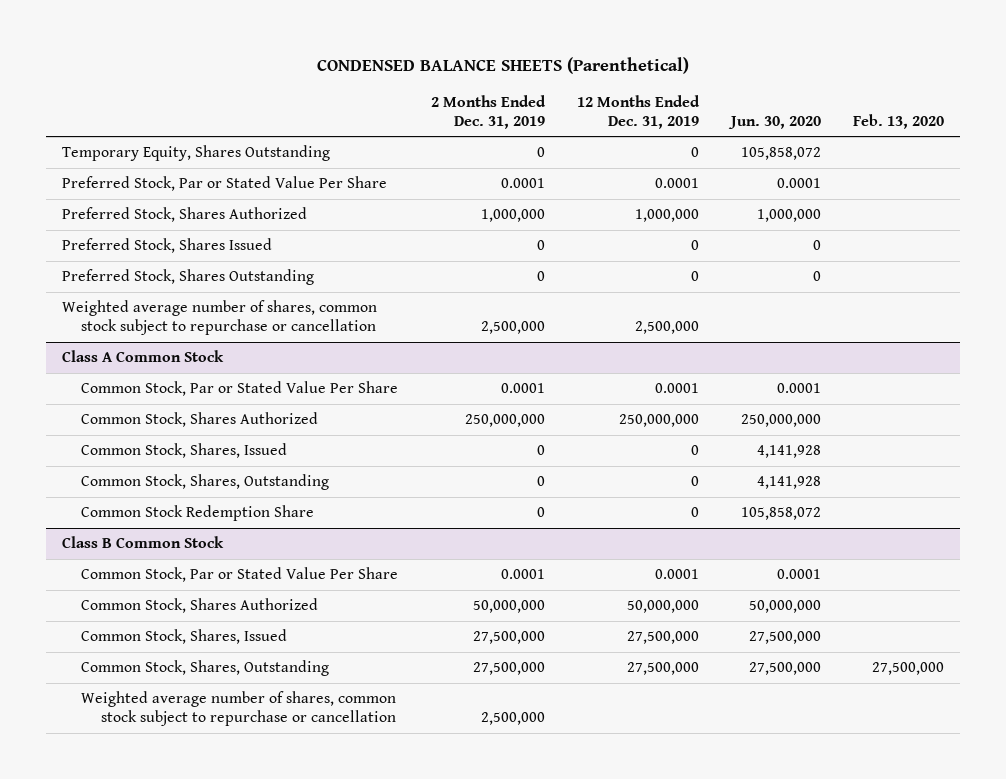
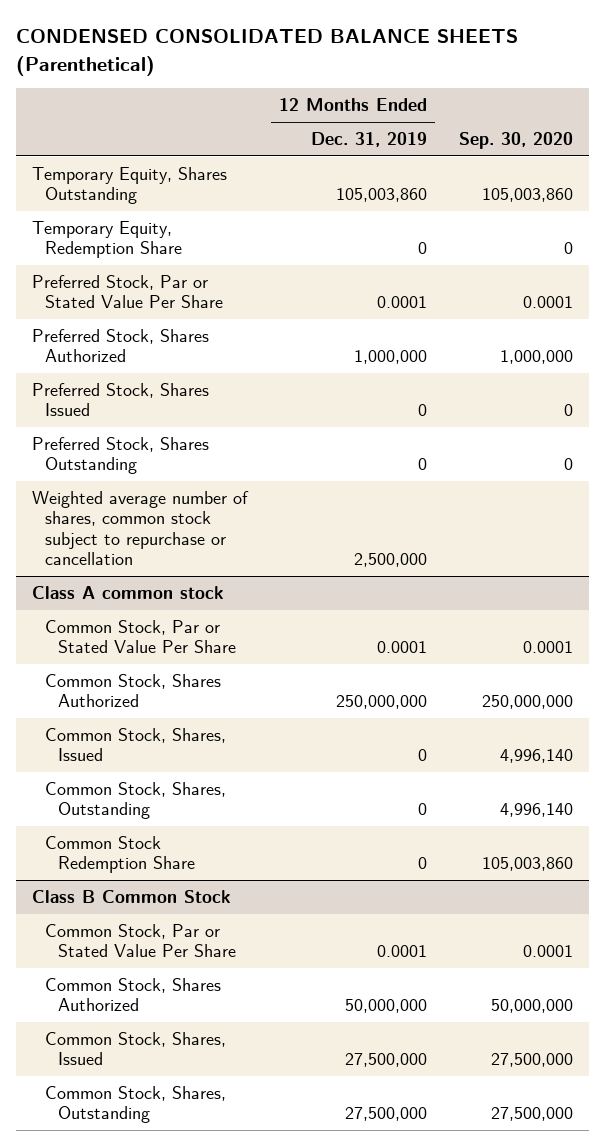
[317,56,690,74] CONDENSED BALANCE SHEETS (Parenthetical) -> [16,29,519,76] CONDENSED CONSOLIDATED BALANCE SHEETS (Parenthetical)
[430,94,546,129] 2 Months Ended Dec. 31, 2019 -> none
[727,115,821,129] Jun. 30, 2020 -> none
[853,113,945,129] Feb. 13, 2020 -> none
none -> [459,132,574,150] Sep. 30, 2020
[690,147,699,158] 0 -> [336,188,428,203] 105,003,860
none -> [32,221,182,259] Temporary Equity, Redemption Share
[62,350,225,363] Class A Common Stock -> [32,586,225,600] Class A common stock
[81,691,397,727] Weighted average number of shares, common stock subject to repurchase or cancellation -> none

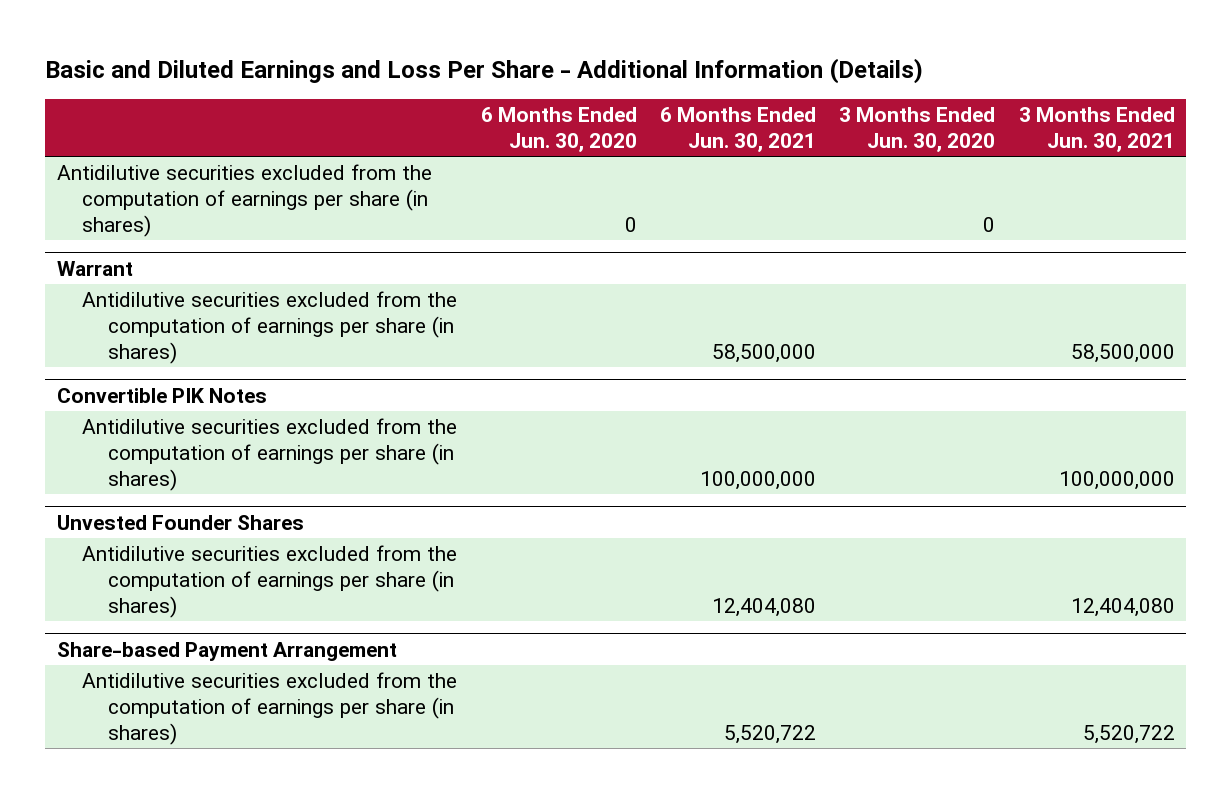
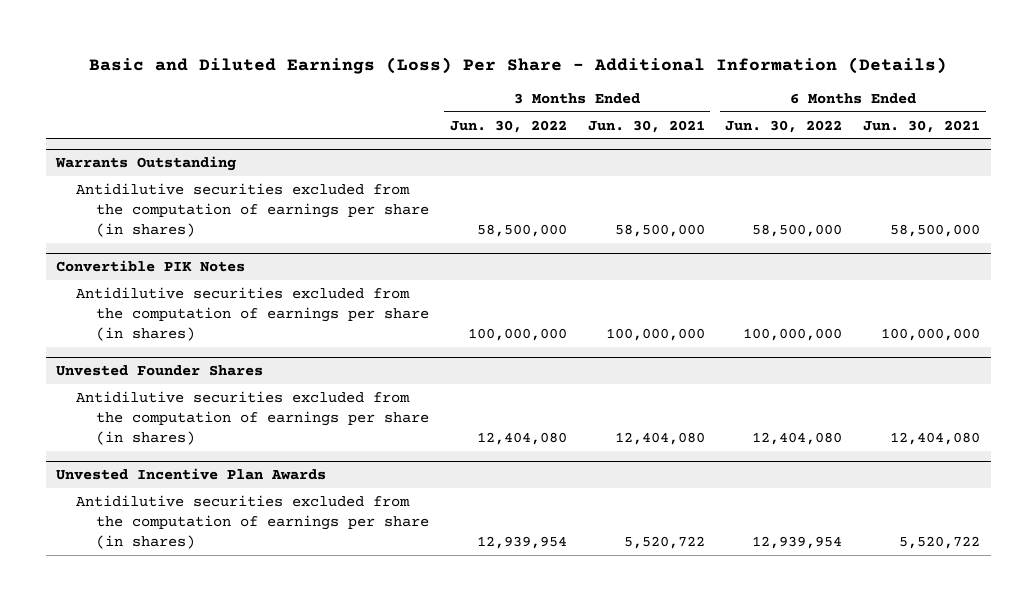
[45,58,924,85] Basic and Diluted Earnings and Loss Per Share - Additional Information (Details) -> [89,56,948,74] Basic and Diluted Earnings (Loss) Per Share - Additional Information (Details)
[480,107,637,152] 6 Months Ended Jun. 30, 2020 -> none
[839,107,996,152] 3 Months Ended Jun. 30, 2020 -> none
none -> [449,119,567,133] Jun. 30, 2022
none -> [725,119,843,133] Jun. 30, 2022
[57,163,433,237] Antidilutive securities excluded from the computation of earnings per share (in shares) -> none
[57,260,134,276] Warrant -> [55,155,237,171] Warrants Outstanding
[57,641,398,661] Share-based Payment Arrangement -> [56,467,327,480] Unvested Incentive Plan Awards

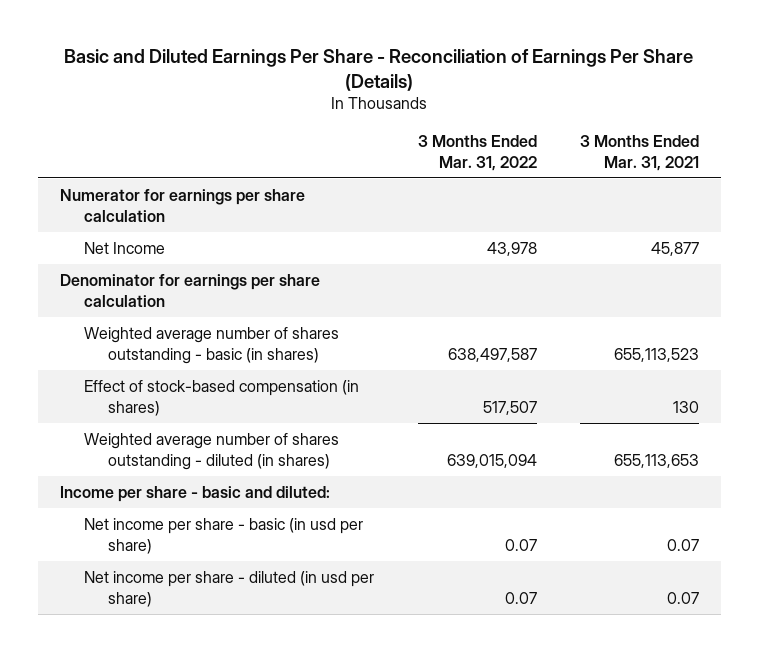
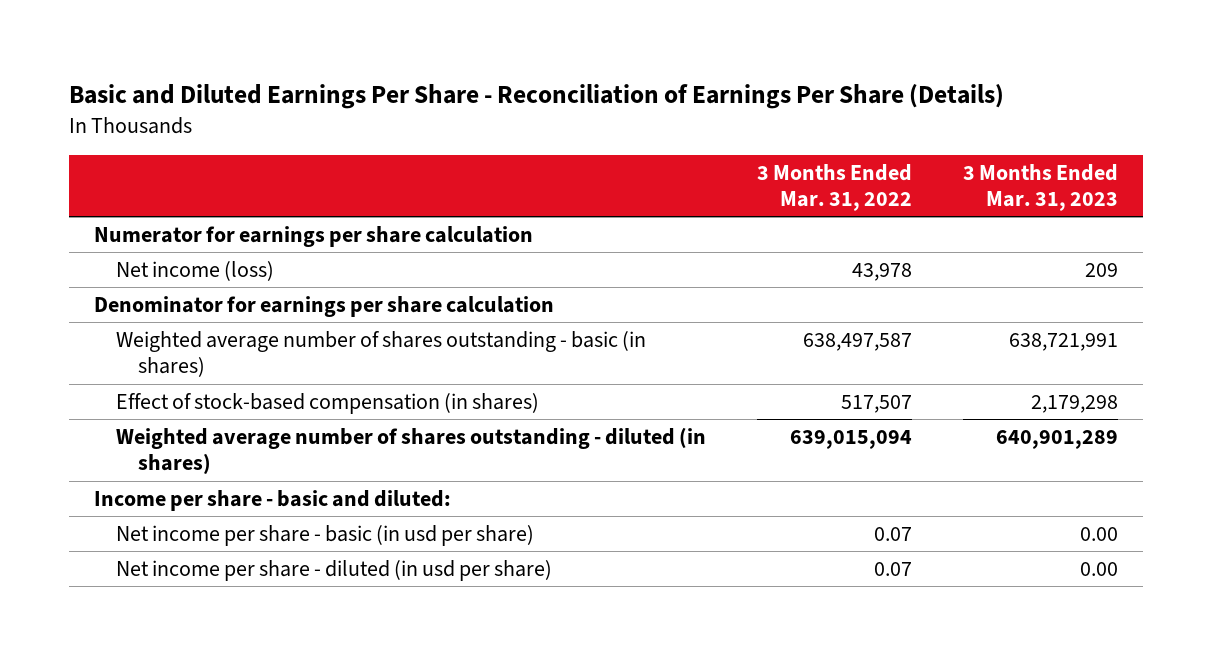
[580,135,700,171] 3 Months Ended Mar. 31, 2021 -> none
none -> [962,163,1118,212] 3 Months Ended Mar. 31, 2023
[83,241,165,254] Net Income -> [116,260,275,281] Net income (loss)

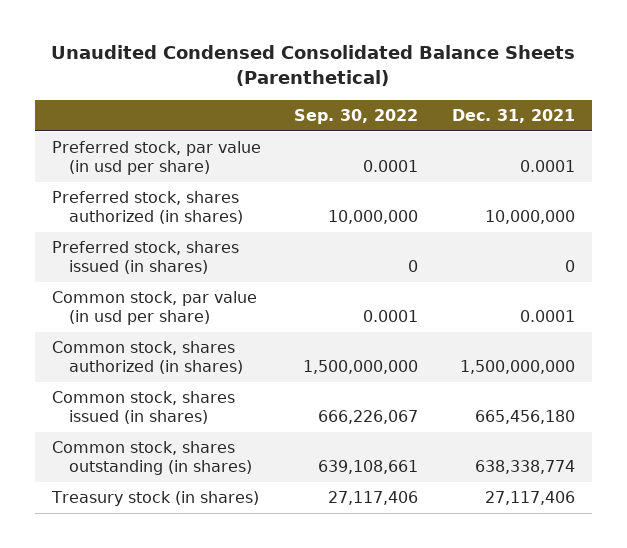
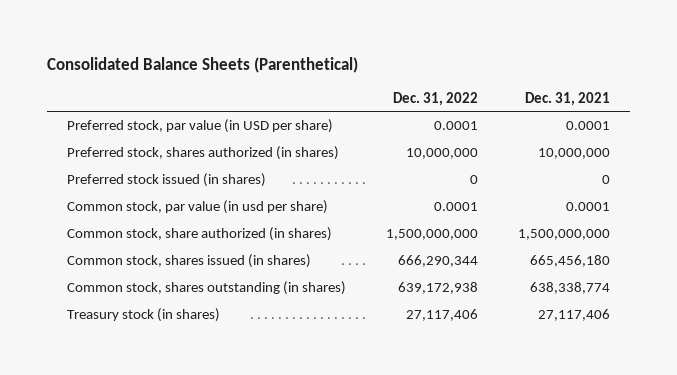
[51,45,576,86] Unaudited Condensed Consolidated Balance Sheets (Parenthetical) -> [47,57,359,74] Consolidated Balance Sheets (Parenthetical)
[294,108,419,124] Sep. 30, 2022 -> none
none -> [393,91,479,106] Dec. 31, 2022
[51,141,261,176] Preferred stock, par value (in usd per share) -> [67,119,334,134] Preferred stock, par value (in USD per share)
[51,241,239,275] Preferred stock, shares issued (in shares) -> [67,173,267,188] Preferred stock issued (in shares)
[51,341,243,375] Common stock, shares authorized (in shares) -> [67,227,333,242] Common stock, share authorized (in shares)

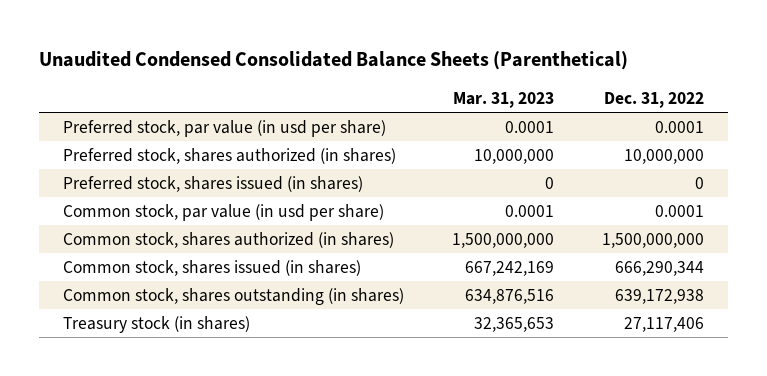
[47,57,359,74] Consolidated Balance Sheets (Parenthetical) -> [39,51,629,71] Unaudited Condensed Consolidated Balance Sheets (Parenthetical)
[524,91,610,106] Dec. 31, 2021 -> none
none -> [453,91,555,108] Mar. 31, 2023
[67,119,334,134] Preferred stock, par value (in USD per share) -> [63,119,387,137] Preferred stock, par value (in usd per share)
[67,173,267,188] Preferred stock issued (in shares) -> [63,175,364,192] Preferred stock, shares issued (in shares)
[67,227,333,242] Common stock, share authorized (in shares) -> [63,231,395,248] Common stock, shares authorized (in shares)

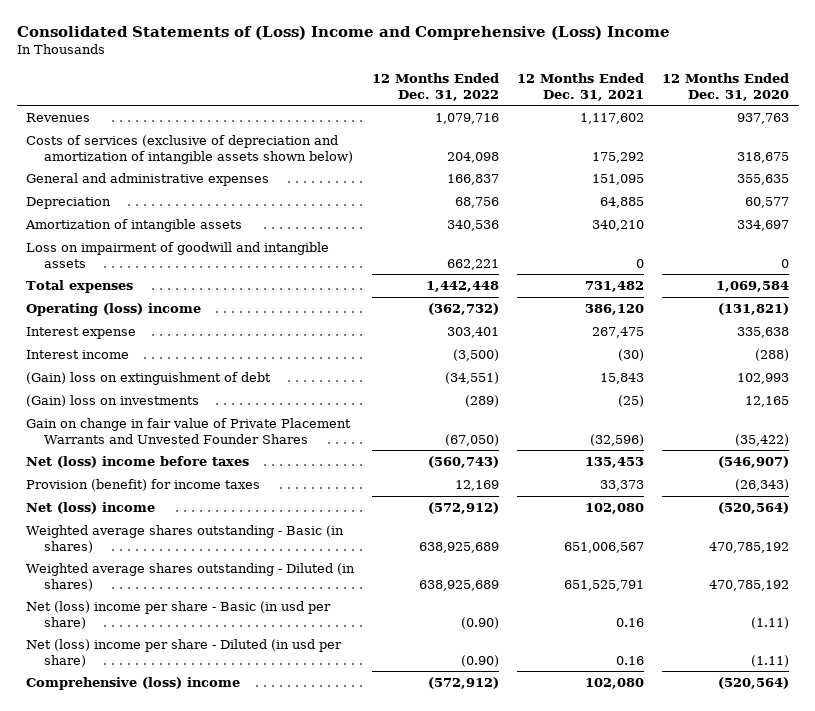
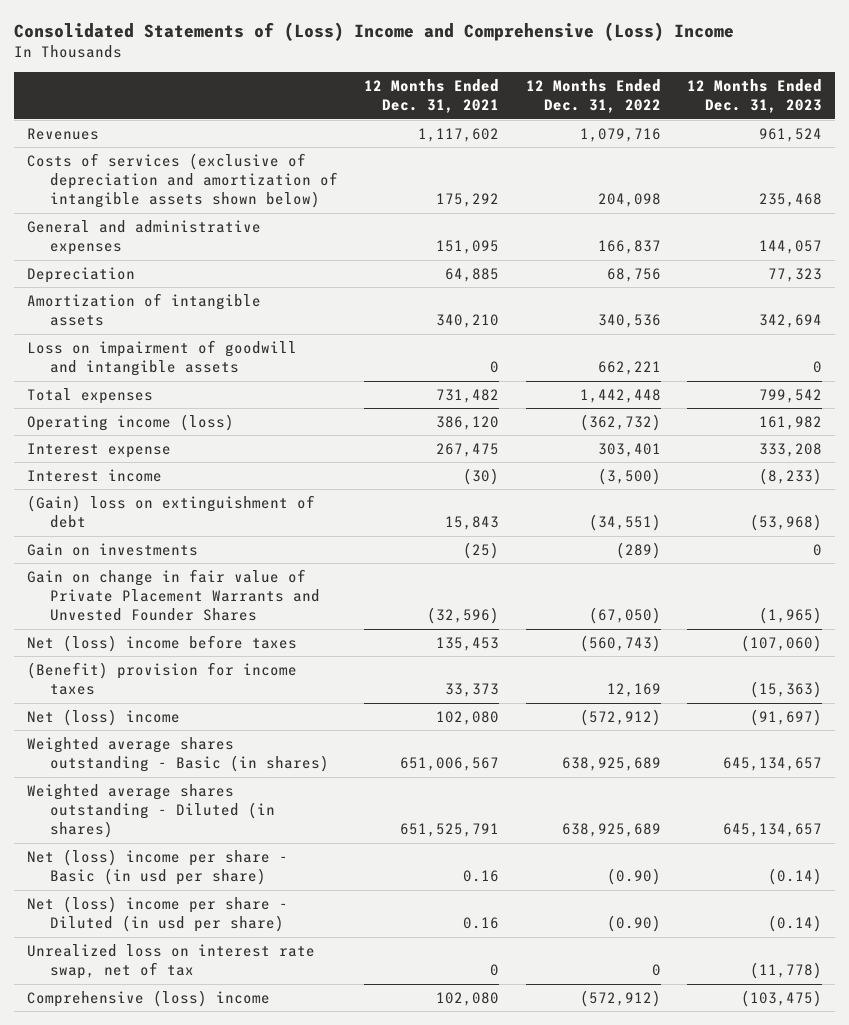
[662,73,790,101] 12 Months Ended Dec. 31, 2020 -> none
none -> [687,79,823,114] 12 Months Ended Dec. 31, 2023
[25,303,201,317] Operating (loss) income -> [26,414,234,432] Operating income (loss)
[25,395,199,408] (Gain) loss on investments -> [26,543,198,557] Gain on investments
[25,479,260,492] Provision (benefit) for income taxes -> [26,662,297,696] (Benefit) provision for income taxes
none -> [26,944,315,980] Unrealized loss on interest rate swap, net of tax

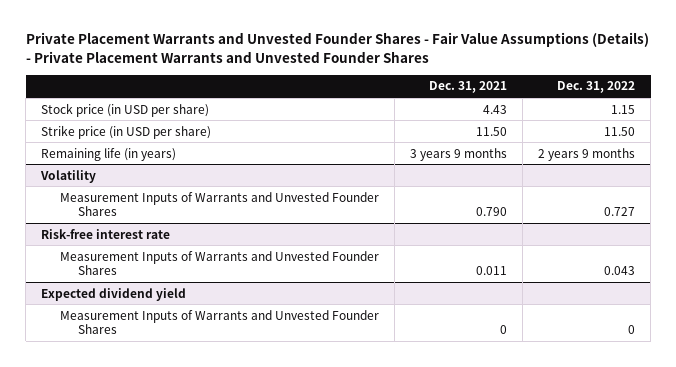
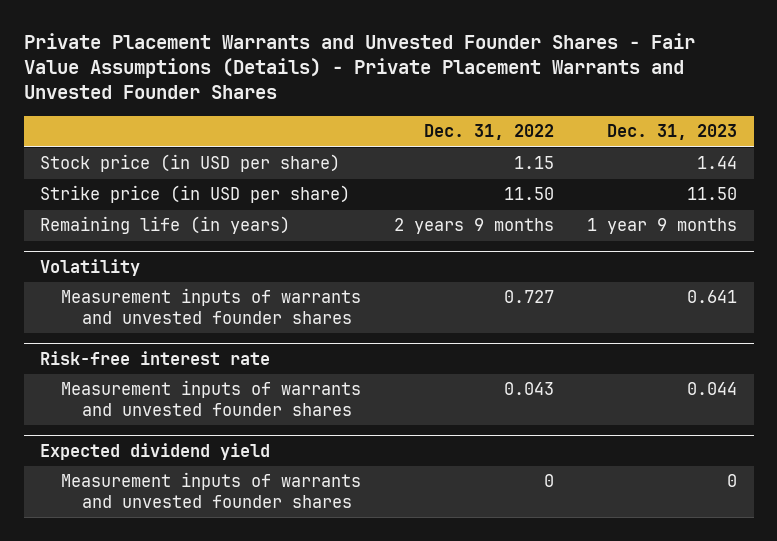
[428,81,507,94] Dec. 31, 2021 -> none
none -> [607,124,738,141] Dec. 31, 2023
[59,191,379,217] Measurement Inputs of Warrants and Unvested Founder Shares -> [60,288,361,324] Measurement inputs of warrants and unvested founder shares
[59,250,379,276] Measurement Inputs of Warrants and Unvested Founder Shares -> [60,380,361,416] Measurement inputs of warrants and unvested founder shares
[59,309,379,335] Measurement Inputs of Warrants and Unvested Founder Shares -> [60,472,361,508] Measurement inputs of warrants and unvested founder shares

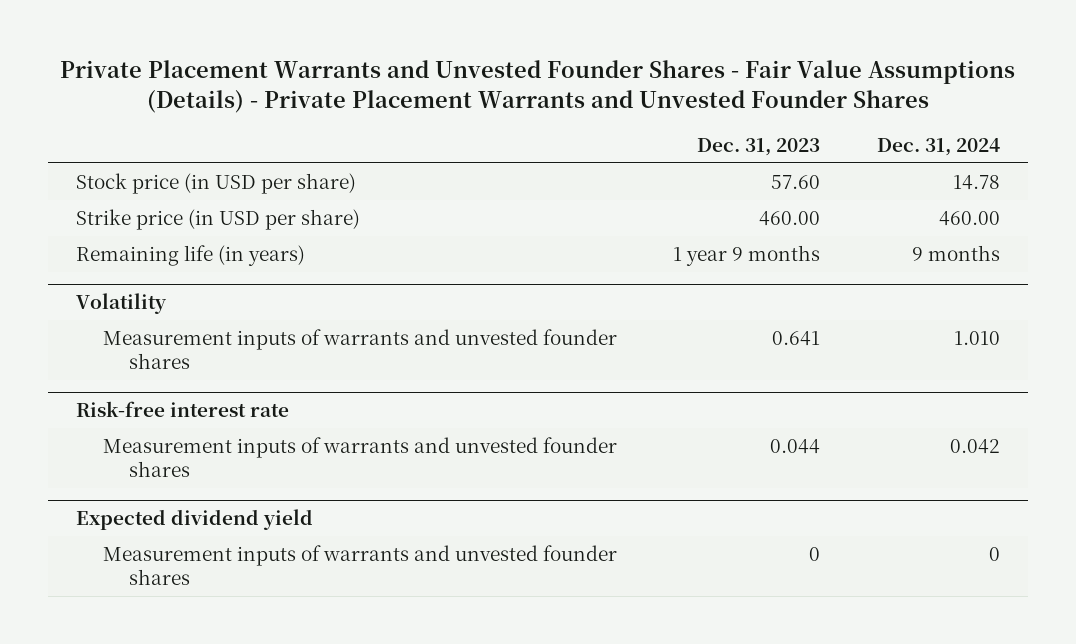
[424,124,555,141] Dec. 31, 2022 -> none
none -> [876,137,1000,156] Dec. 31, 2024
[697,156,738,170] 1.44 -> [771,174,821,189] 57.60
[687,187,738,201] 11.50 -> [759,210,821,226] 460.00

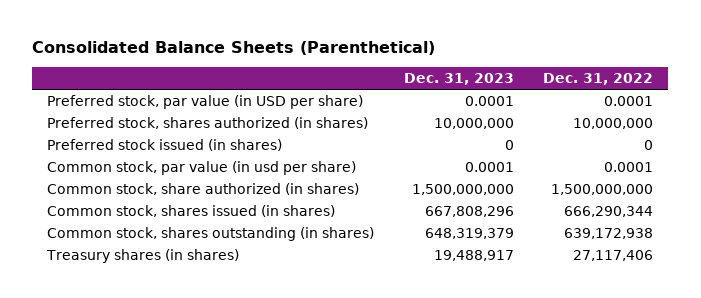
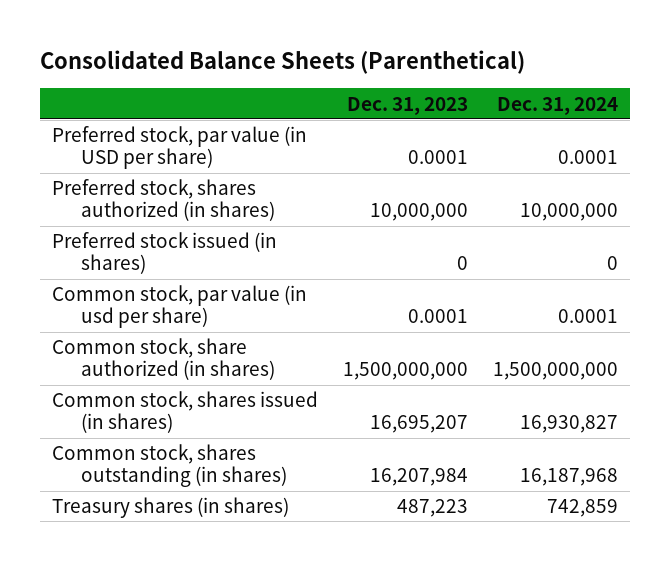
[543,72,654,85] Dec. 31, 2022 -> none
none -> [496,96,618,115] Dec. 31, 2024
[424,206,514,218] 667,808,296 -> [369,415,468,434] 16,695,207
[424,228,514,240] 648,319,379 -> [369,468,468,487] 16,207,984
[433,250,514,262] 19,488,917 -> [396,499,468,518] 487,223

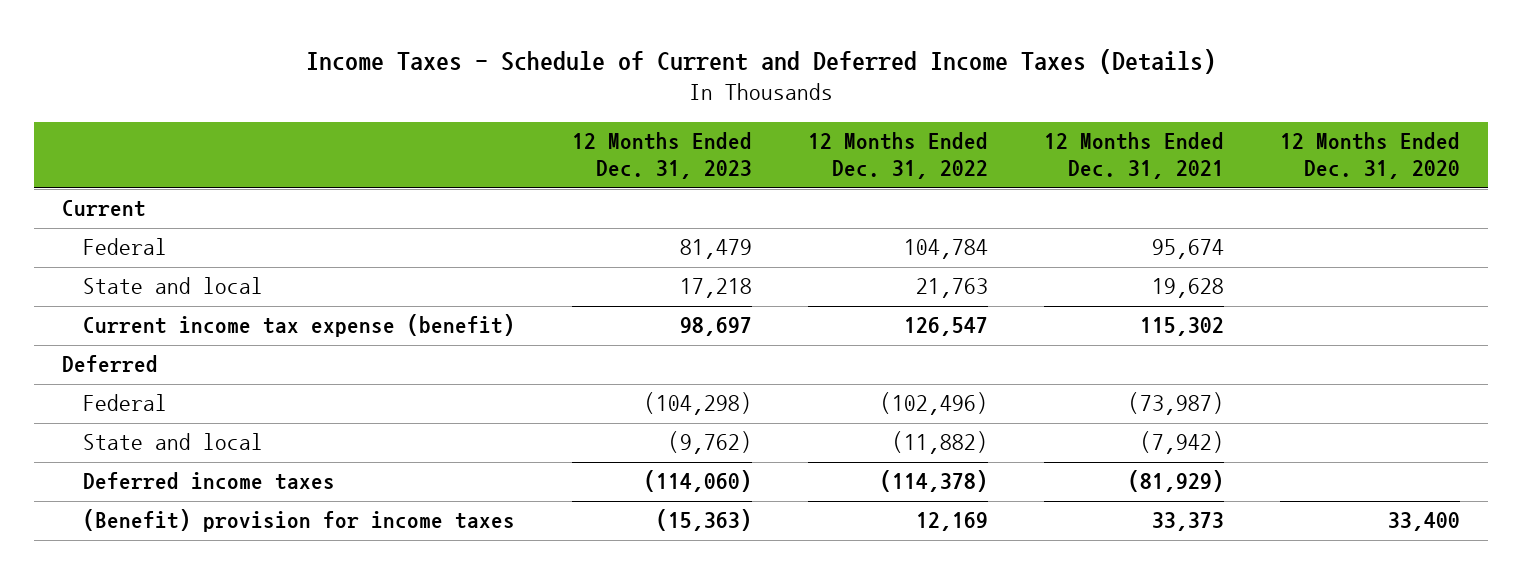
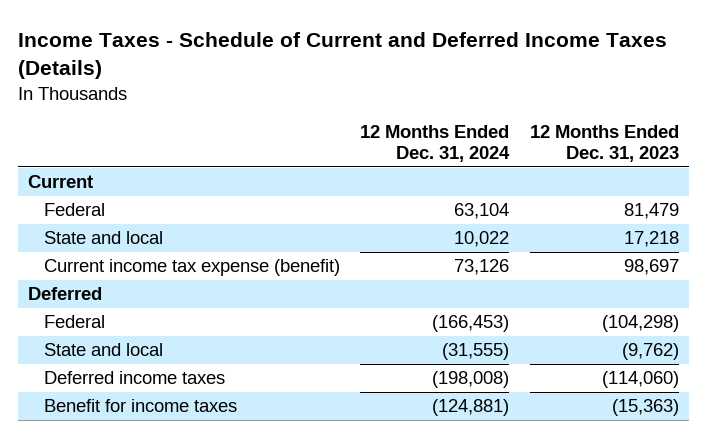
[807,132,988,180] 12 Months Ended Dec. 31, 2022 -> none
[1044,132,1225,180] 12 Months Ended Dec. 31, 2021 -> none
[1280,132,1461,180] 12 Months Ended Dec. 31, 2020 -> none
none -> [360,125,511,163] 12 Months Ended Dec. 31, 2024
[83,509,516,533] (Benefit) provision for income taxes -> [44,399,238,413] Benefit for income taxes

